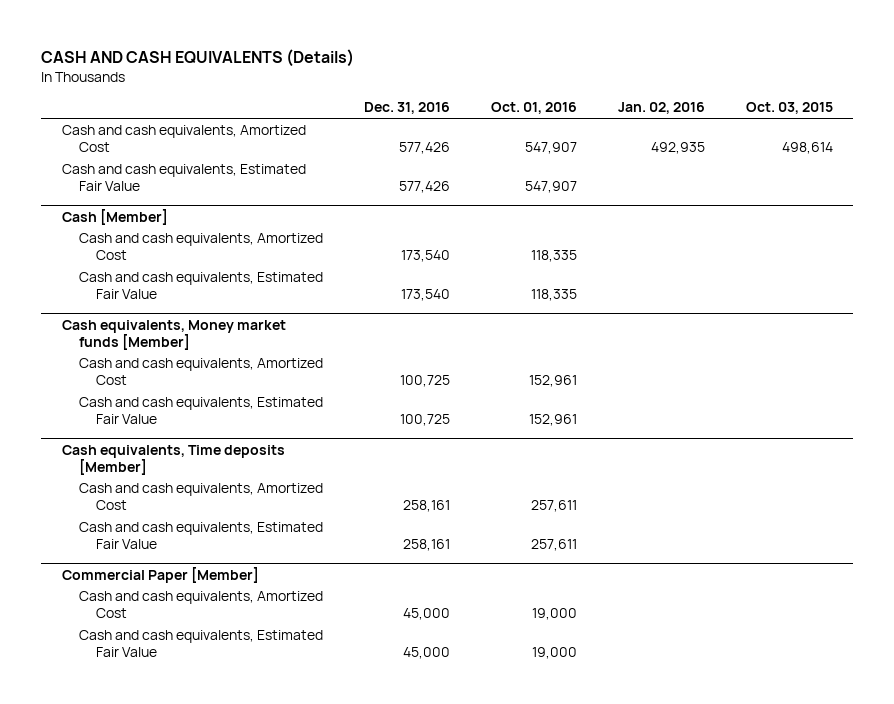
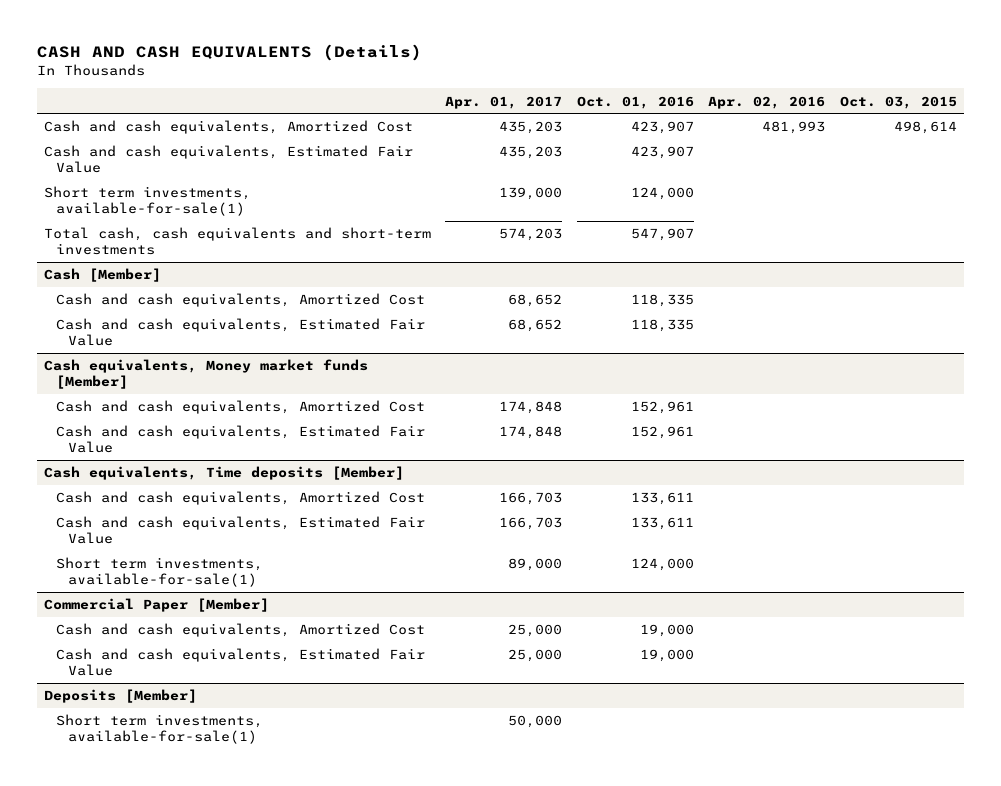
[363,102,450,115] Dec. 31, 2016 -> none
[617,102,705,115] Jan. 02, 2016 -> none
none -> [445,95,563,109] Apr. 01, 2017
none -> [708,95,826,109] Apr. 02, 2016
[524,142,577,155] 547,907 -> [630,121,694,135] 423,907
[524,181,577,194] 547,907 -> [630,146,694,160] 423,907
none -> [43,186,251,217] Short term investments, available-for-sale(1)
none -> [43,227,431,256] Total cash, cash equivalents and short-term investments
[530,500,577,513] 257,611 -> [630,492,694,506] 133,611
[530,539,577,552] 257,611 -> [630,517,694,531] 133,611
none -> [55,557,263,588] Short term investments, available-for-sale(1)
none -> [43,689,197,704] Deposits [Member]
none -> [55,714,263,745] Short term investments, available-for-sale(1)

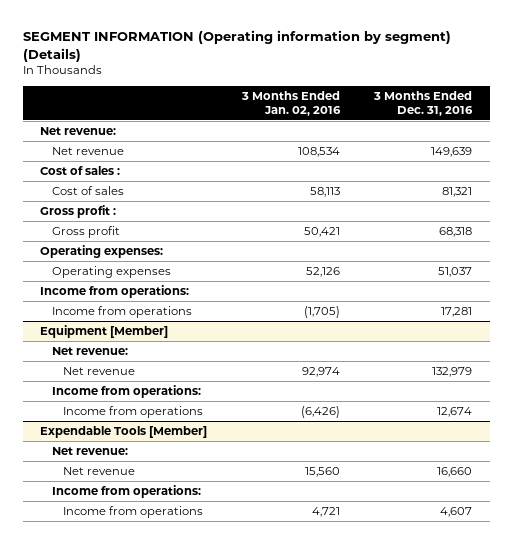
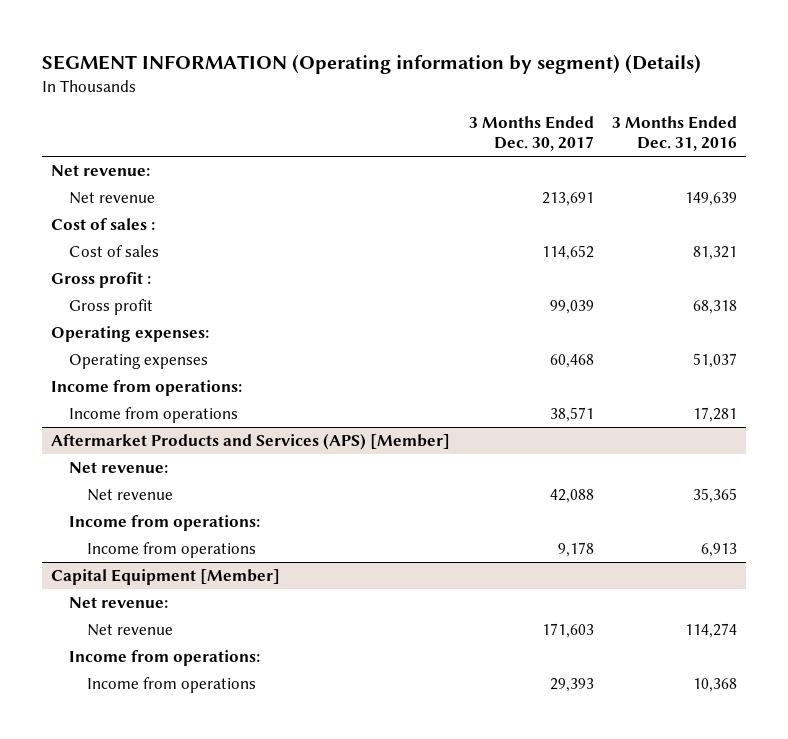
[240,90,341,117] 3 Months Ended Jan. 02, 2016 -> none
none -> [468,116,594,152] 3 Months Ended Dec. 30, 2017
[40,324,169,338] Equipment [Member] -> none
none -> [51,433,451,451] Aftermarket Products and Services (APS) [Member]
[432,366,473,377] 132,979 -> [693,488,738,504] 35,365
[40,425,208,438] Expendable Tools [Member] -> none
[437,406,473,417] 12,674 -> [701,543,738,558] 6,913
none -> [51,569,281,586] Capital Equipment [Member]
[437,466,473,477] 16,660 -> [685,623,738,639] 114,274
[440,506,473,517] 4,607 -> [693,678,738,693] 10,368

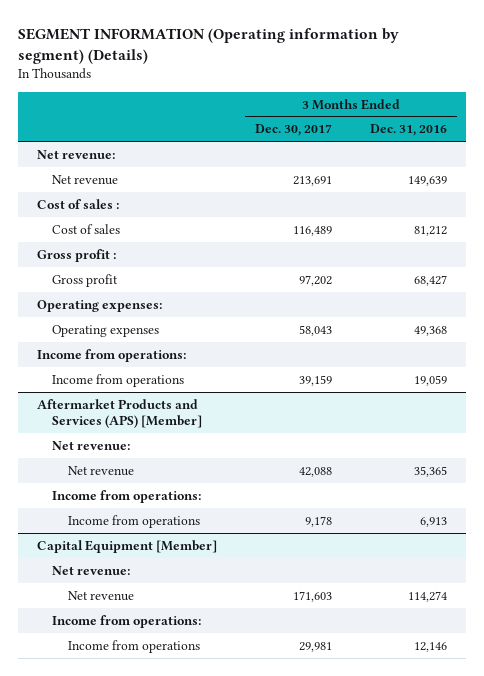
[541,245,594,261] 114,652 -> [292,225,332,236] 116,489
[693,246,738,261] 81,321 -> [414,225,448,236] 81,212
[549,300,594,315] 99,039 -> [298,274,332,286] 97,202
[693,300,738,315] 68,318 -> [414,274,448,286] 68,427
[549,354,594,369] 60,468 -> [298,324,332,336] 58,043
[693,353,738,369] 51,037 -> [414,325,448,336] 49,368
[549,407,594,423] 38,571 -> [298,374,332,386] 39,159
[693,407,738,423] 17,281 -> [414,374,448,386] 19,059
[549,678,594,693] 29,393 -> [298,641,332,652] 29,981
[693,678,738,693] 10,368 -> [414,641,448,652] 12,146

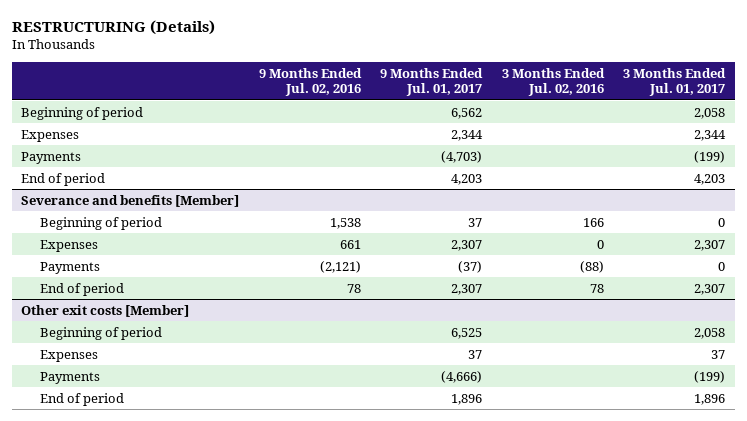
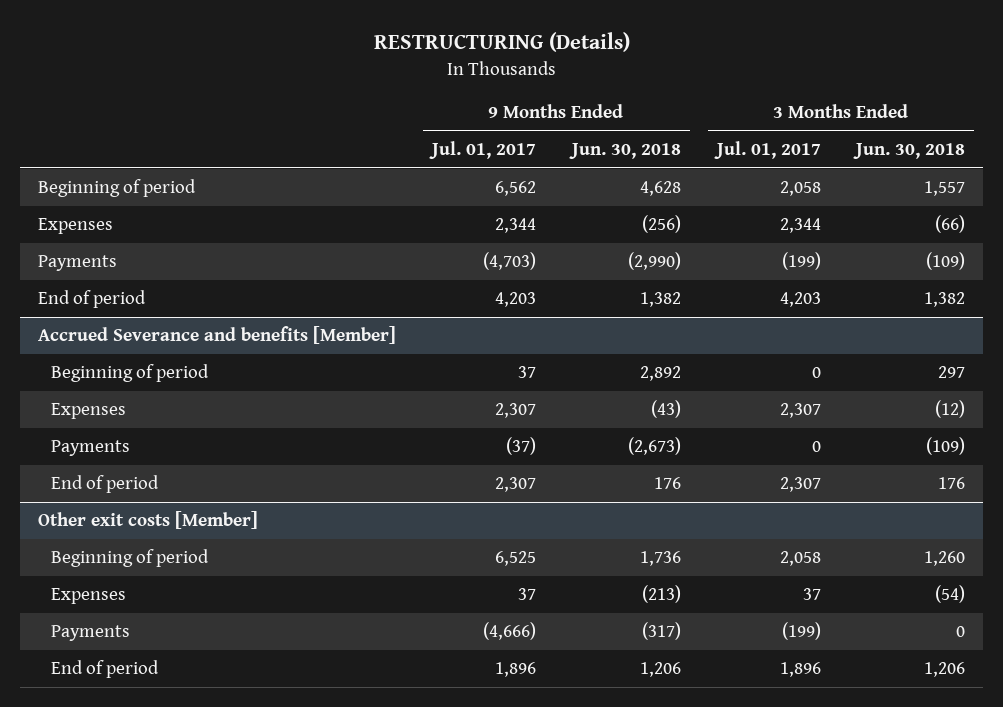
[258,67,362,97] 9 Months Ended Jul. 02, 2016 -> none
[501,67,605,97] 3 Months Ended Jul. 02, 2016 -> none
none -> [568,143,681,160] Jun. 30, 2018
none -> [853,143,966,160] Jun. 30, 2018
[21,194,240,207] Severance and benefits [Member] -> [38,326,397,345] Accrued Severance and benefits [Member]

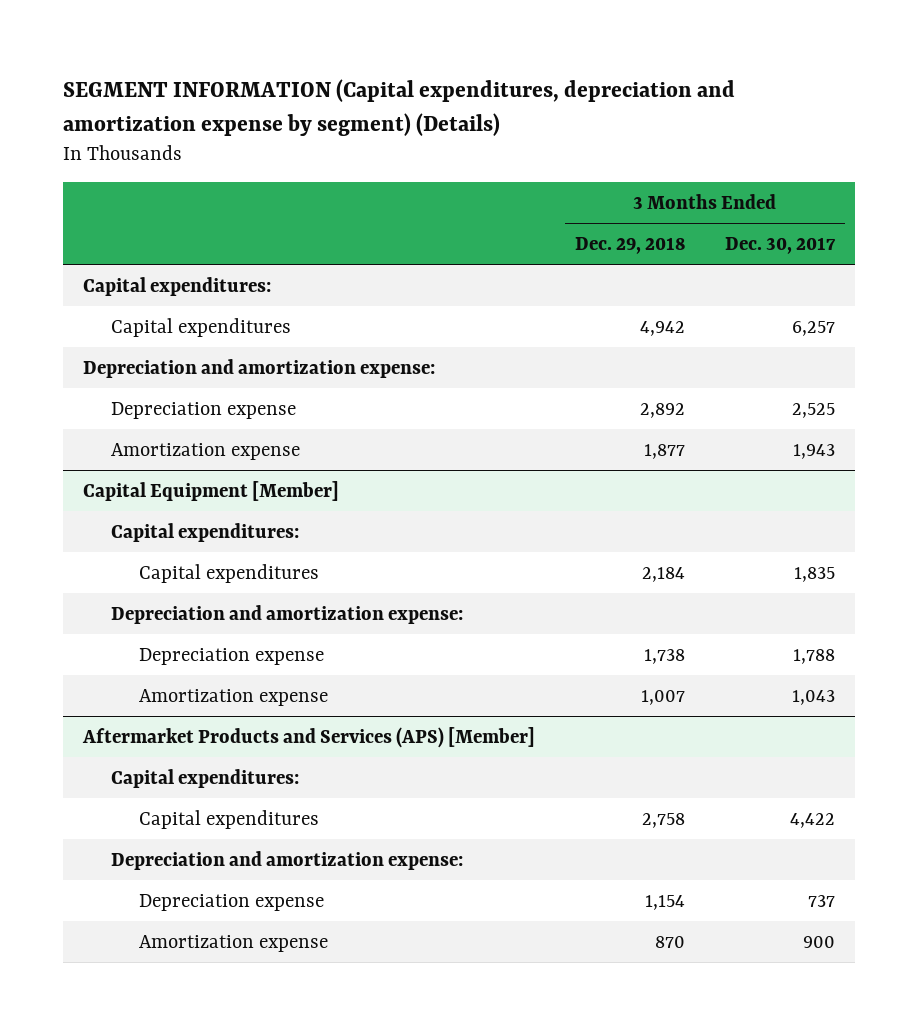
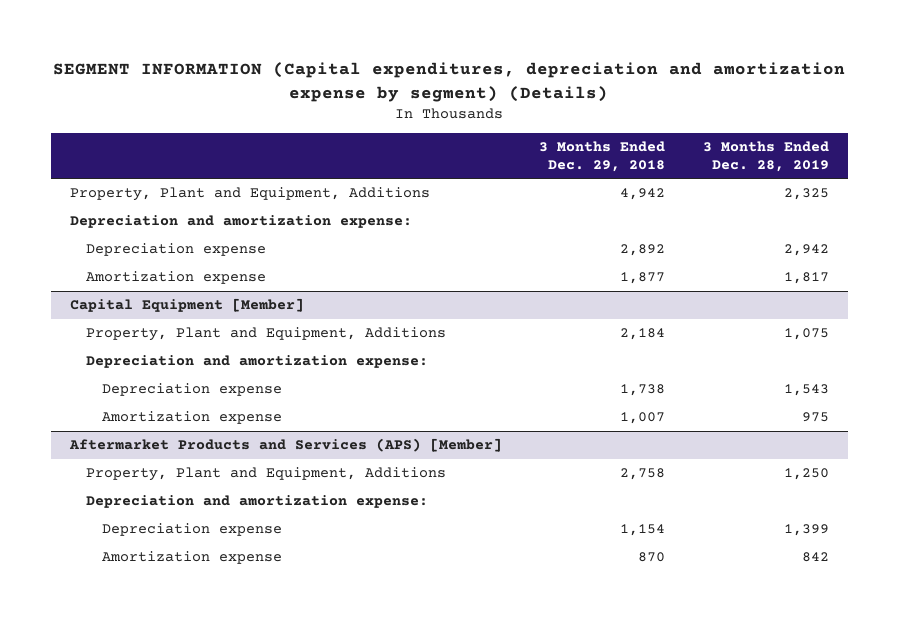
[724,237,836,255] Dec. 30, 2017 -> none
none -> [702,141,829,172] 3 Months Ended Dec. 28, 2019
[82,276,271,296] Capital expenditures: -> none
[111,317,292,337] Capital expenditures -> [69,187,430,202] Property, Plant and Equipment, Additions
[111,522,300,542] Capital expenditures: -> none
[139,563,320,583] Capital expenditures -> [85,327,446,342] Property, Plant and Equipment, Additions
[111,768,300,788] Capital expenditures: -> none
[139,809,320,829] Capital expenditures -> [85,467,446,482] Property, Plant and Equipment, Additions

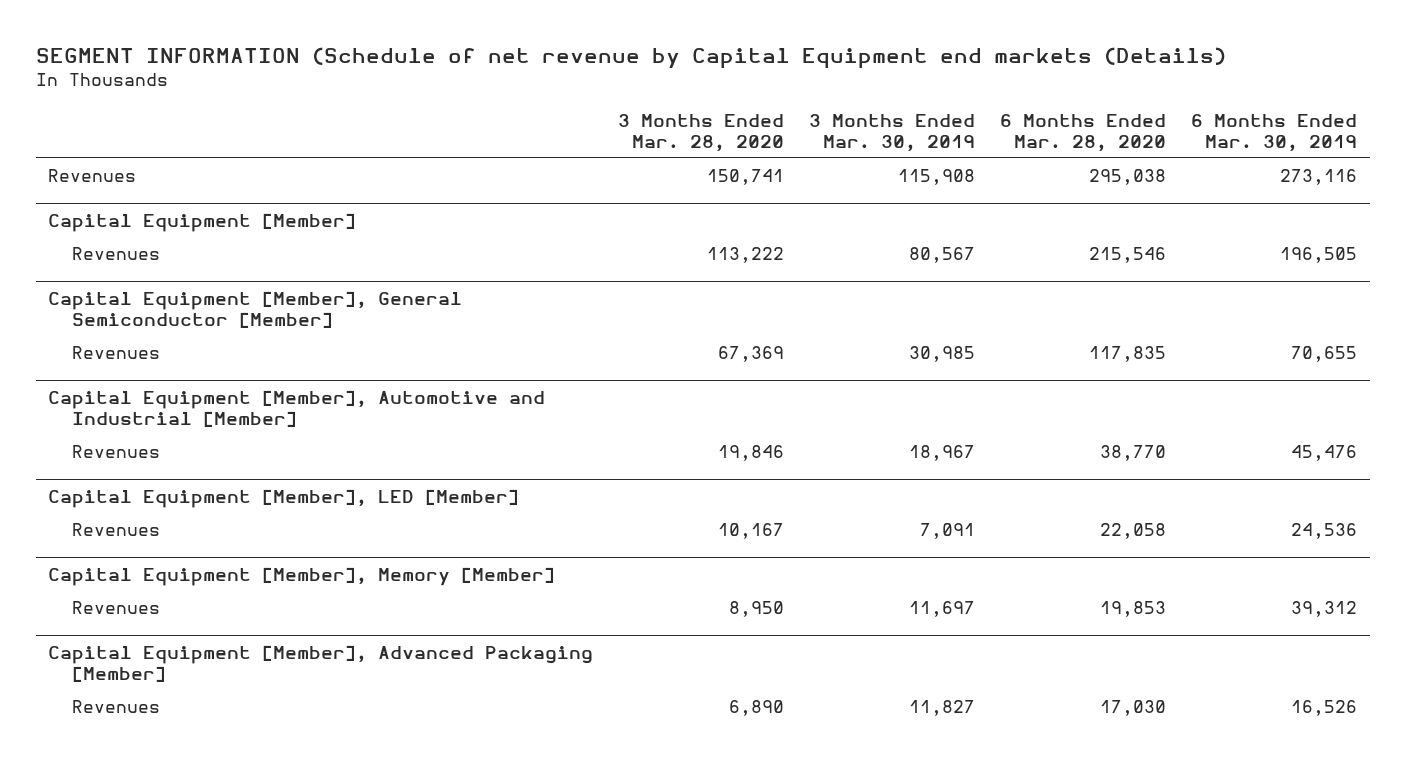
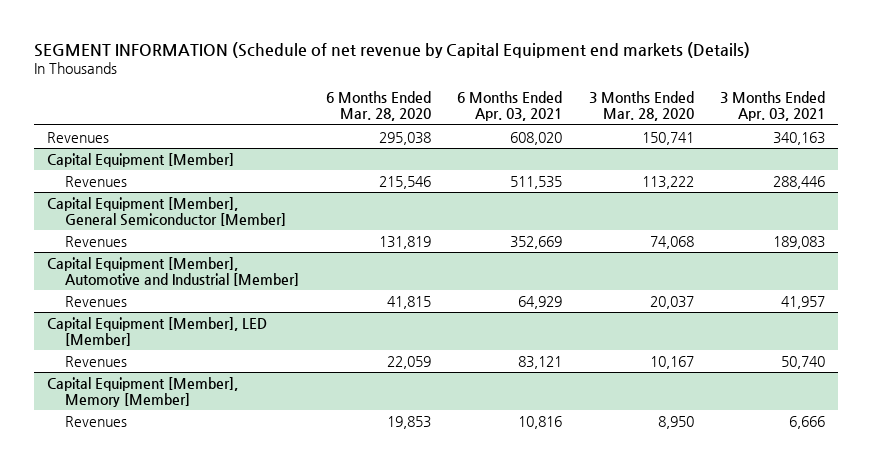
[809,113,976,152] 3 Months Ended Mar. 30, 2019 -> none
[1191,113,1358,152] 6 Months Ended Mar. 30, 2019 -> none
none -> [457,90,563,122] 6 Months Ended Apr. 03, 2021
none -> [719,90,825,122] 3 Months Ended Apr. 03, 2021
[718,346,785,363] 67,369 -> [649,235,694,249] 74,068
[1089,346,1167,363] 117,835 -> [378,235,431,249] 131,819
[718,445,785,462] 19,846 -> [649,295,694,309] 20,037
[1100,445,1167,462] 38,770 -> [386,295,431,309] 41,815
[1100,523,1167,540] 22,058 -> [386,355,431,369] 22,059
[48,644,594,682] Capital Equipment [Member], Advanced Packaging [Member] -> none
[72,700,161,714] Revenues -> none

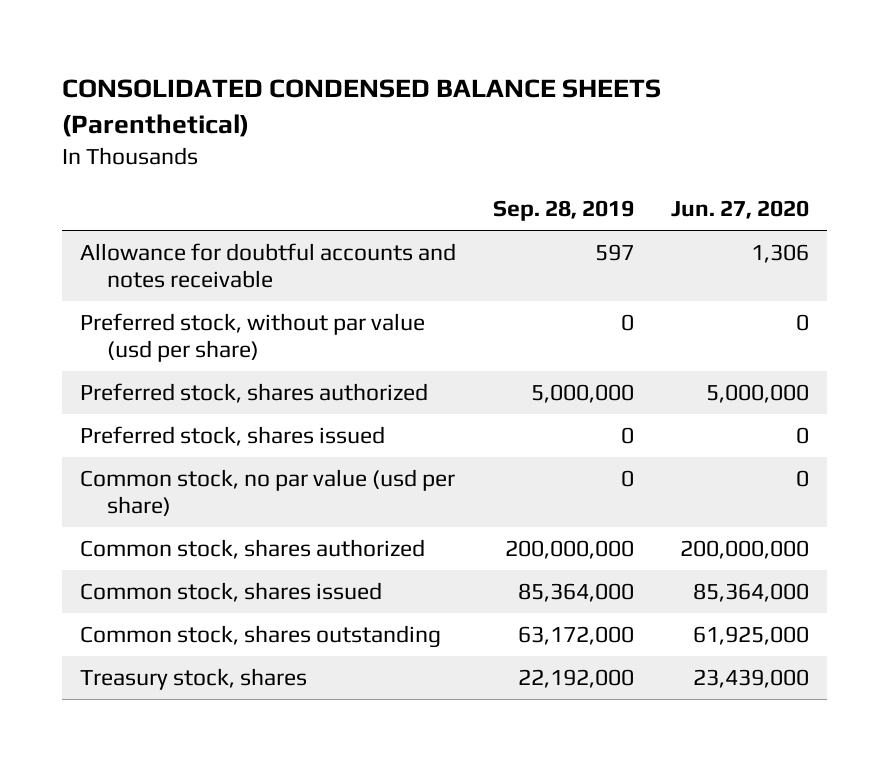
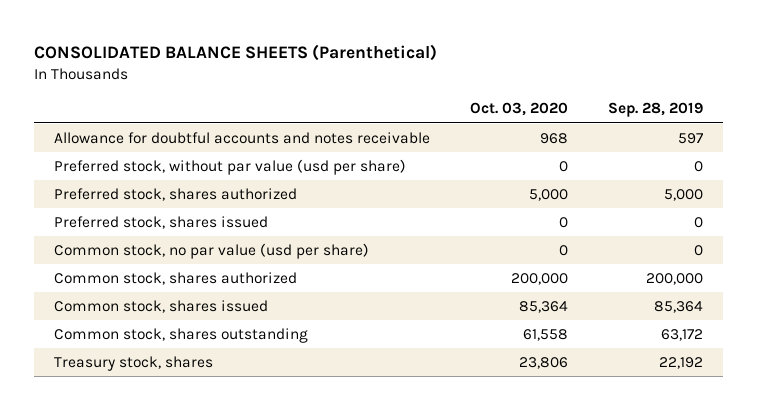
[61,79,661,137] CONSOLIDATED CONDENSED BALANCE SHEETS (Parenthetical) -> [34,43,438,61] CONSOLIDATED BALANCE SHEETS (Parenthetical)
[670,199,809,219] Jun. 27, 2020 -> none
none -> [469,102,568,117] Oct. 03, 2020
[531,384,635,404] 5,000,000 -> [663,189,703,202] 5,000
[505,540,635,560] 200,000,000 -> [645,273,703,286] 200,000
[518,583,635,603] 85,364,000 -> [653,301,703,314] 85,364
[518,626,635,646] 63,172,000 -> [660,329,703,342] 63,172
[518,669,635,689] 22,192,000 -> [658,357,703,370] 22,192

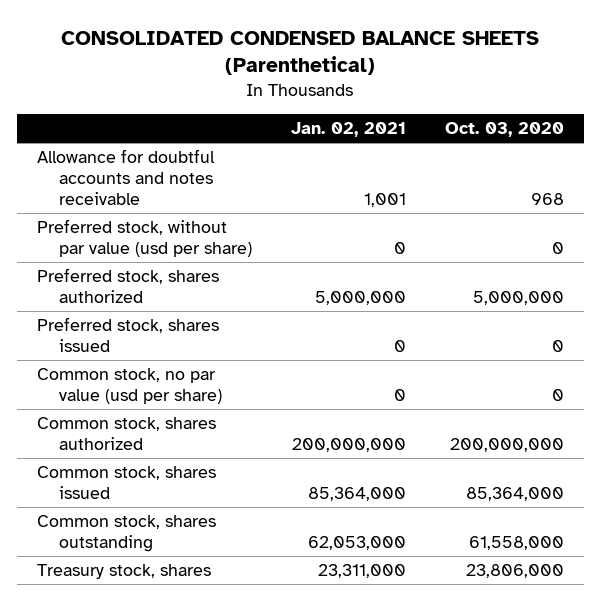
[34,43,438,61] CONSOLIDATED BALANCE SHEETS (Parenthetical) -> [61,30,540,76] CONSOLIDATED CONDENSED BALANCE SHEETS (Parenthetical)
[607,102,703,118] Sep. 28, 2019 -> none
none -> [291,121,407,137] Jan. 02, 2021
[528,189,568,202] 5,000 -> [473,290,565,305] 5,000,000
[510,273,568,286] 200,000 -> [450,437,565,452] 200,000,000
[518,301,568,314] 85,364 -> [466,486,565,501] 85,364,000
[522,329,568,342] 61,558 -> [469,535,565,550] 61,558,000
[518,357,568,370] 23,806 -> [466,564,565,579] 23,806,000

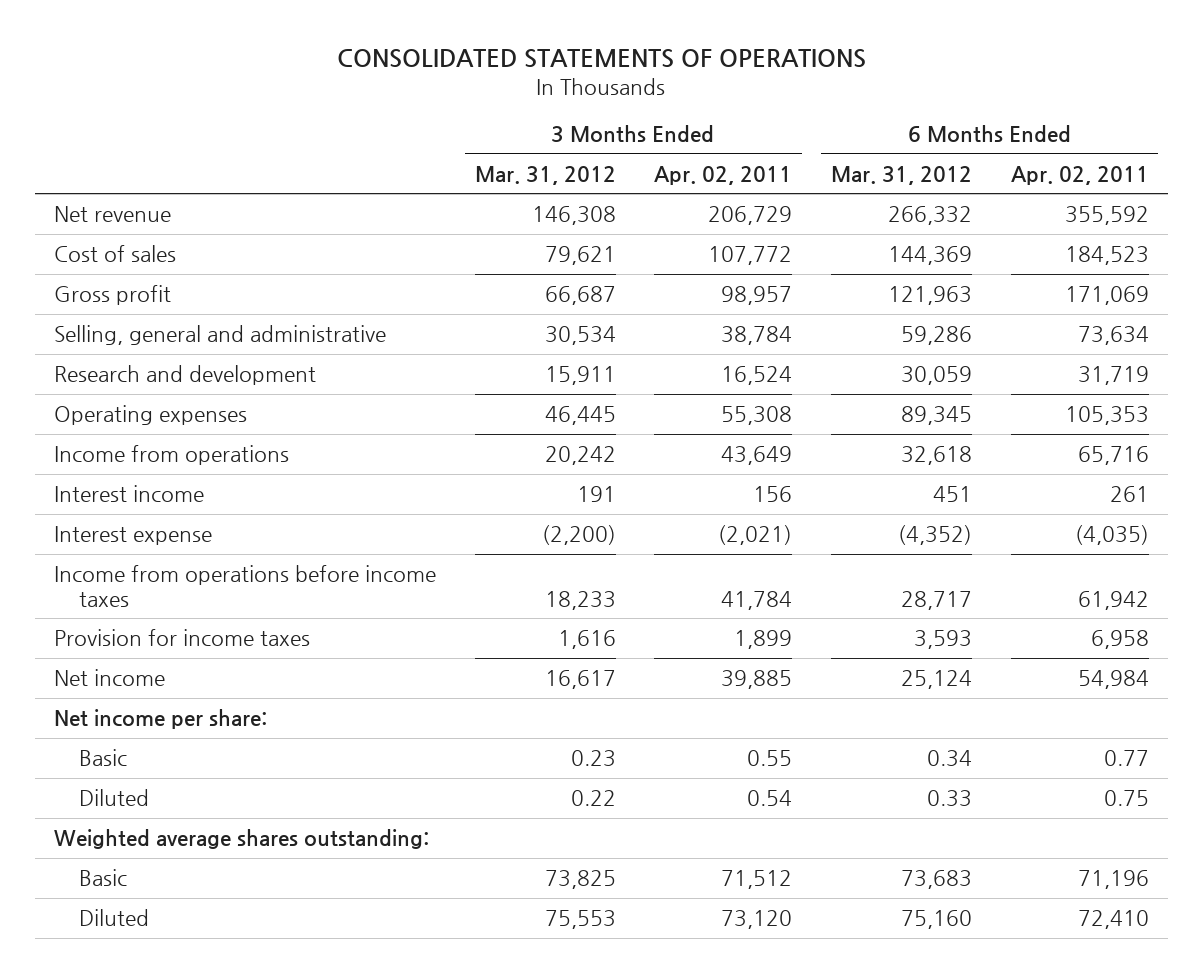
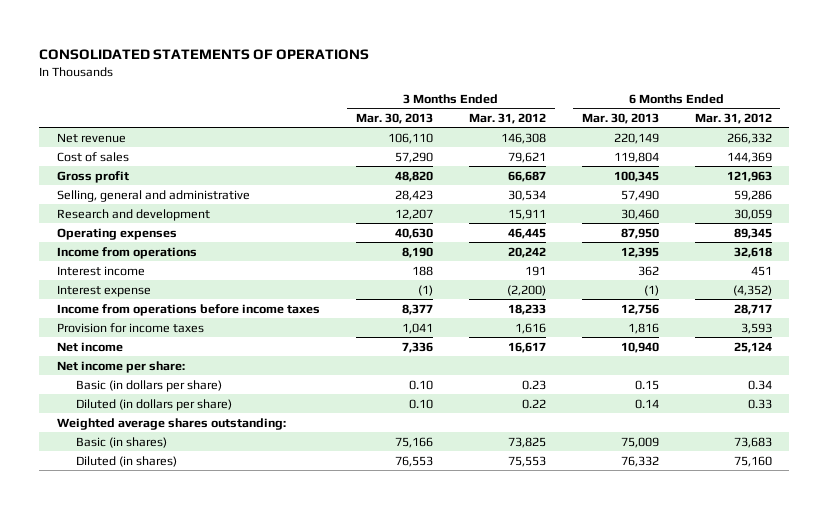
[654,165,793,185] Apr. 02, 2011 -> none
[1010,165,1149,185] Apr. 02, 2011 -> none
none -> [355,112,433,124] Mar. 30, 2013
none -> [581,112,659,124] Mar. 30, 2013
[79,748,128,766] Basic -> [75,379,222,392] Basic (in dollars per share)
[79,788,150,806] Diluted -> [75,398,232,411] Diluted (in dollars per share)
[79,868,128,886] Basic -> [75,436,167,448] Basic (in shares)
[79,908,150,926] Diluted -> [75,455,177,467] Diluted (in shares)

